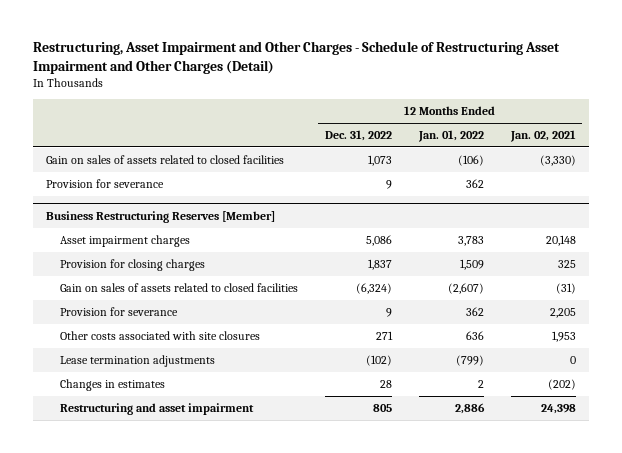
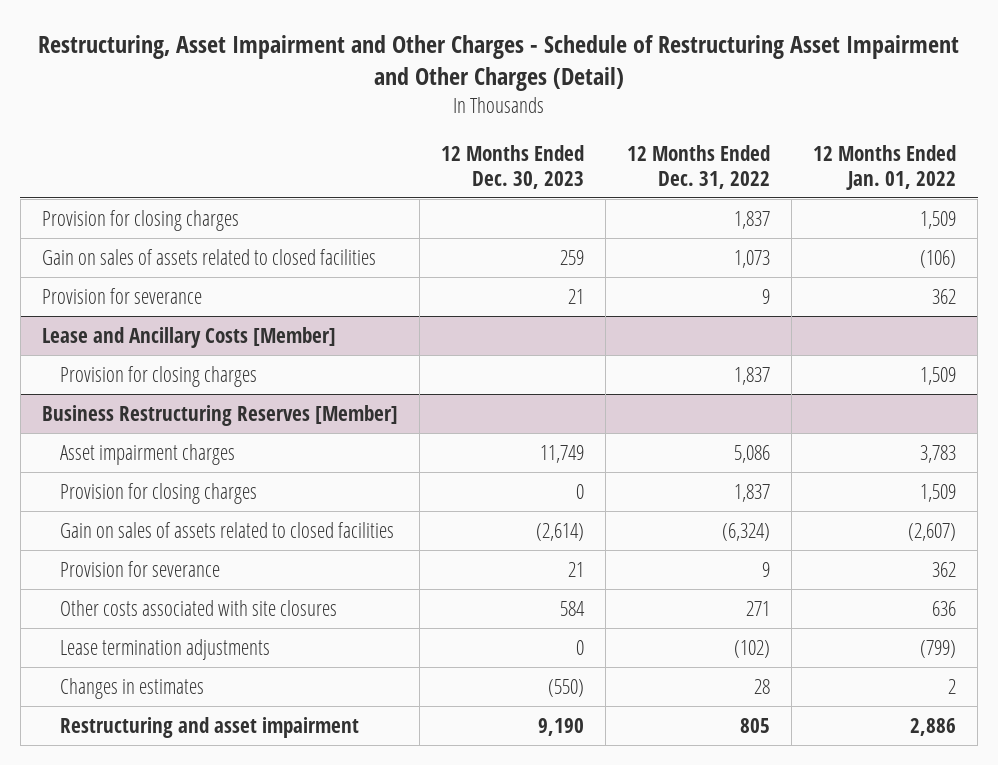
[509,130,576,143] Jan. 02, 2021 -> none
none -> [440,145,584,189] 12 Months Ended Dec. 30, 2023
none -> [41,210,239,232] Provision for closing charges
none -> [41,327,336,349] Lease and Ancillary Costs [Member]
none -> [60,366,258,388] Provision for closing charges

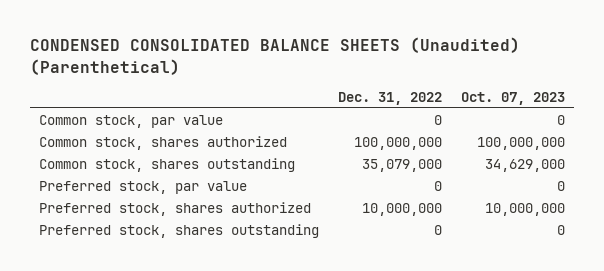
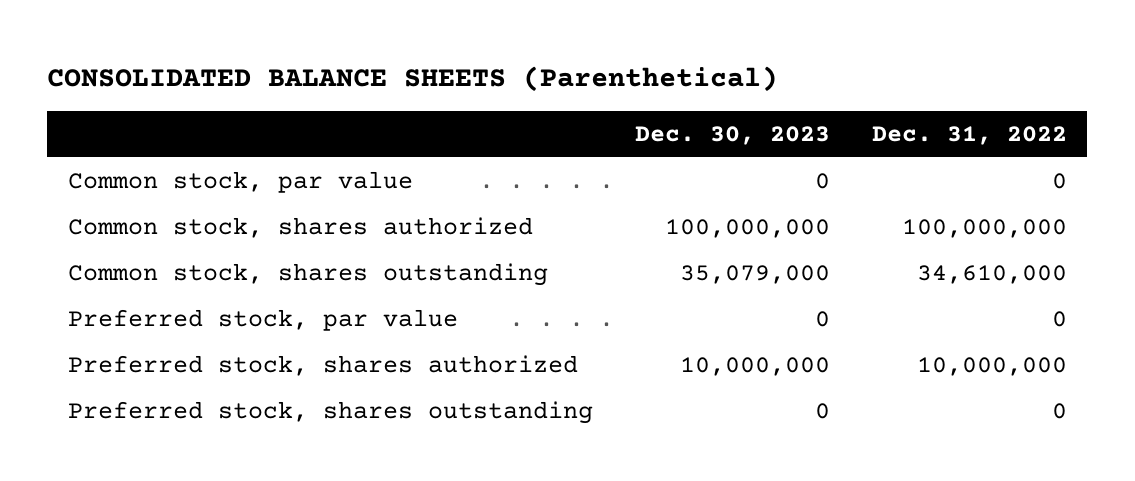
[29,37,520,75] CONDENSED CONSOLIDATED BALANCE SHEETS (Unaudited) (Parenthetical) -> [47,66,779,93] CONSOLIDATED BALANCE SHEETS (Parenthetical)
[460,92,565,106] Oct. 07, 2023 -> none
none -> [634,126,830,146] Dec. 30, 2023
[361,158,442,172] 35,079,000 -> [916,265,1067,285] 34,610,000

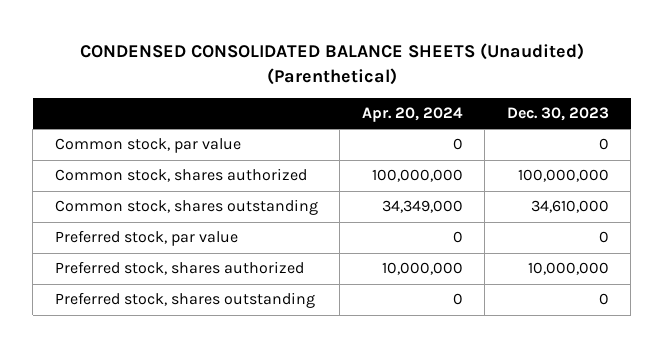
[47,66,779,93] CONSOLIDATED BALANCE SHEETS (Parenthetical) -> [79,43,584,85] CONDENSED CONSOLIDATED BALANCE SHEETS (Unaudited) (Parenthetical)
[871,126,1067,146] Dec. 31, 2022 -> none
none -> [361,106,463,122] Apr. 20, 2024
[679,265,830,285] 35,079,000 -> [530,200,609,214] 34,610,000

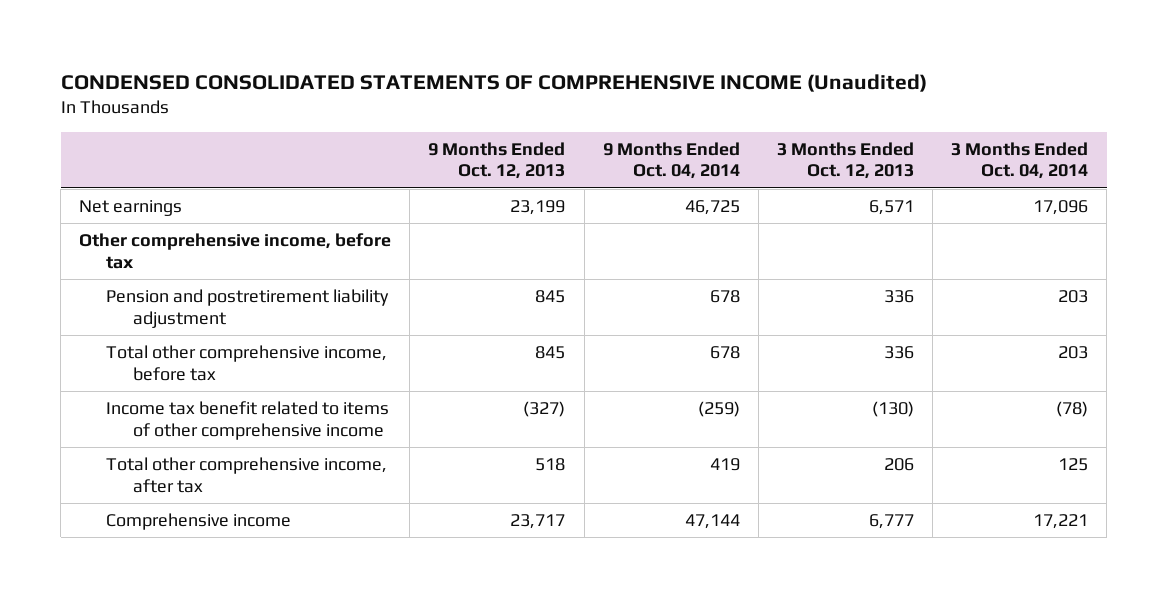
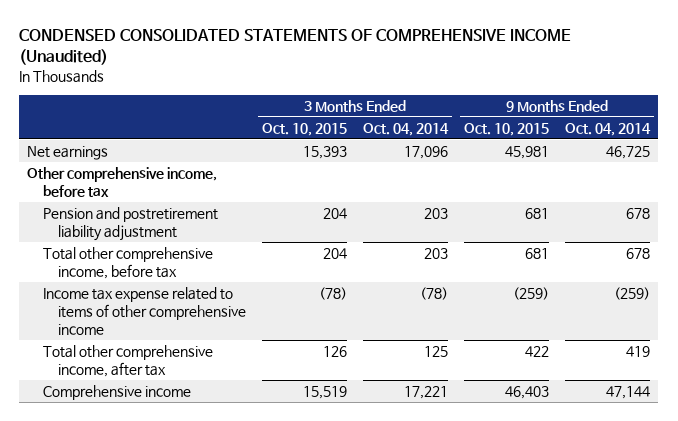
[428,141,566,180] 9 Months Ended Oct. 12, 2013 -> none
[776,141,914,180] 3 Months Ended Oct. 12, 2013 -> none
none -> [262,122,348,136] Oct. 10, 2015
none -> [464,122,550,136] Oct. 10, 2015
[106,400,390,440] Income tax benefit related to items of other comprehensive income -> [42,286,247,336] Income tax expense related to items of other comprehensive income

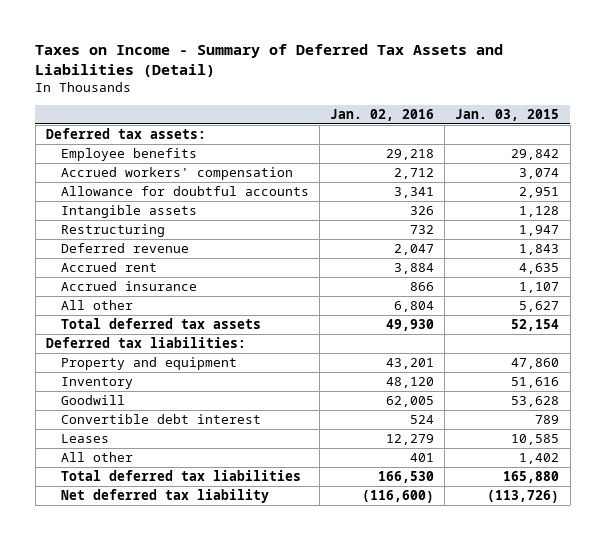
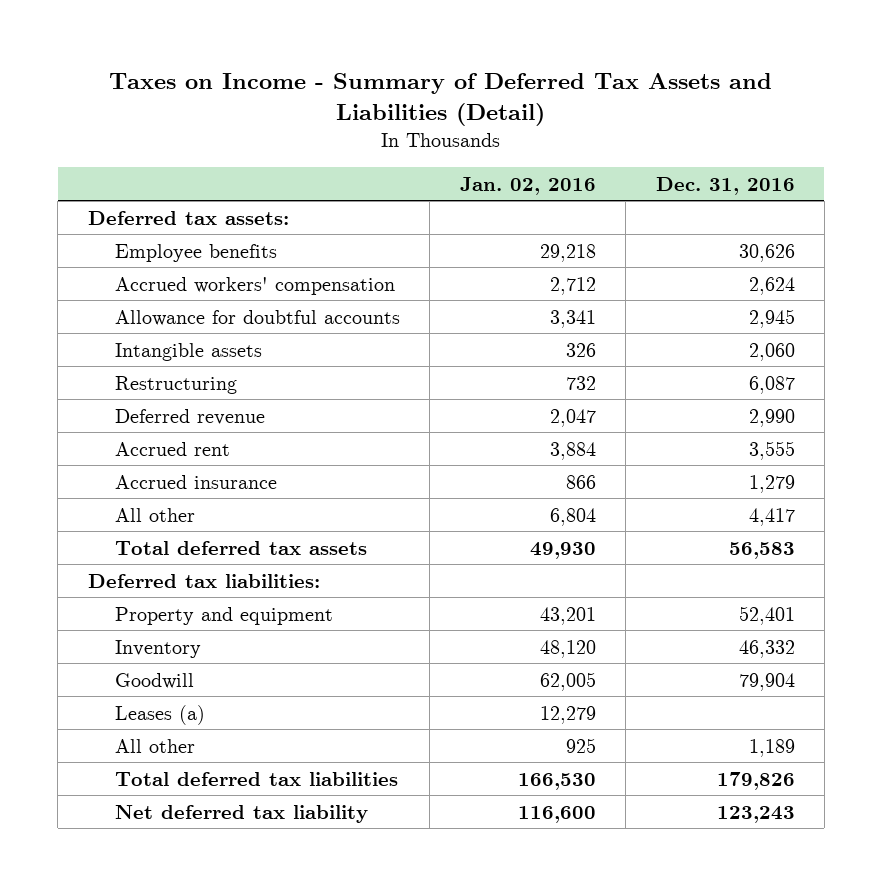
[455,109,560,122] Jan. 03, 2015 -> none
none -> [655,176,795,195] Dec. 31, 2016
[60,413,261,424] Convertible debt interest -> none
[60,433,109,443] Leases -> [115,704,206,725] Leases (a)
[410,452,435,462] 401 -> [565,737,596,753] 925
[362,489,435,503] (116,600) -> [517,805,596,823] 116,600

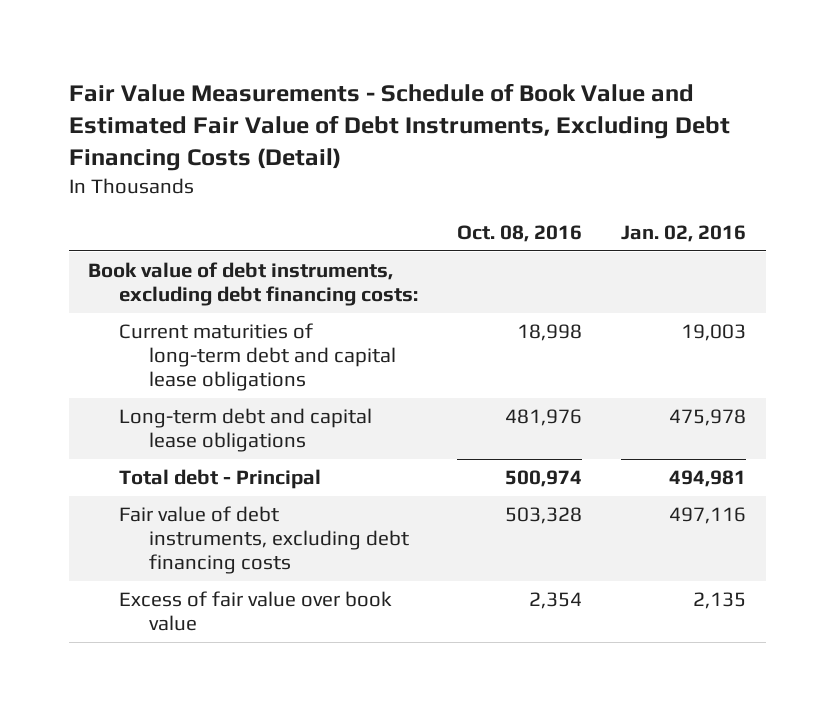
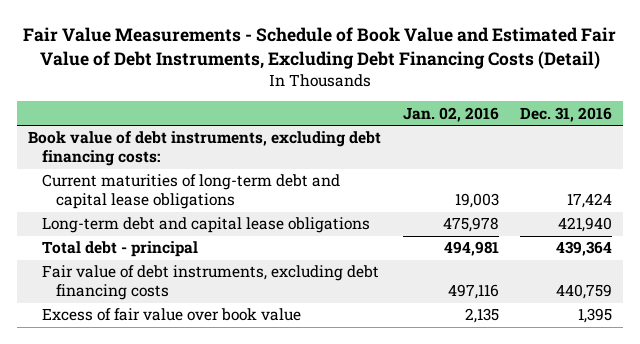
[457,225,583,243] Oct. 08, 2016 -> none
none -> [520,106,613,122] Dec. 31, 2016
[118,469,321,490] Total debt - Principal -> [41,241,198,258] Total debt - principal

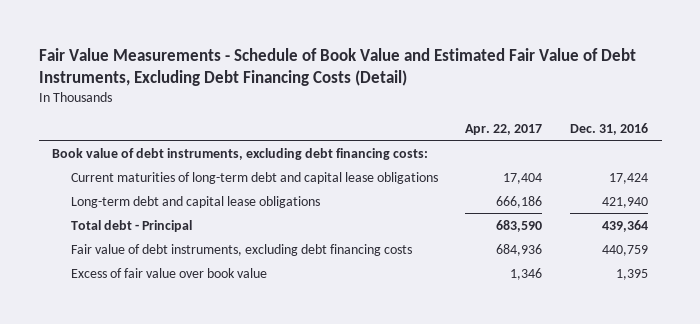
[402,106,499,122] Jan. 02, 2016 -> none
none -> [465,123,543,135] Apr. 22, 2017
[41,241,198,258] Total debt - principal -> [70,219,192,232] Total debt - Principal

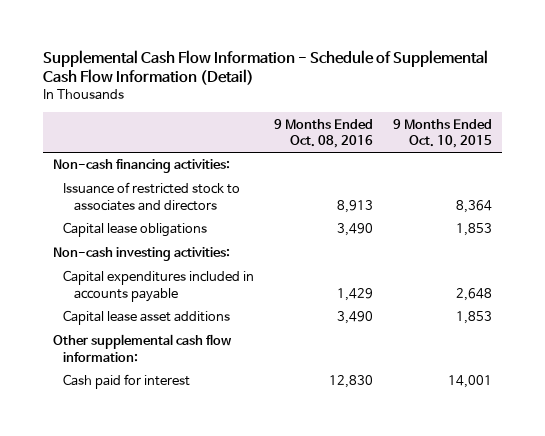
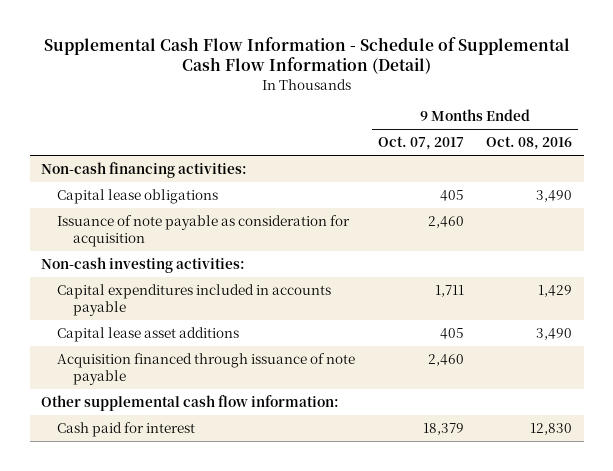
[392,118,492,148] 9 Months Ended Oct. 10, 2015 -> none
none -> [377,136,464,151] Oct. 07, 2017
[63,182,241,211] Issuance of restricted stock to associates and directors -> none
none -> [56,214,350,248] Issuance of note payable as consideration for acquisition
none -> [56,352,355,386] Acquisition financed through issuance of note payable

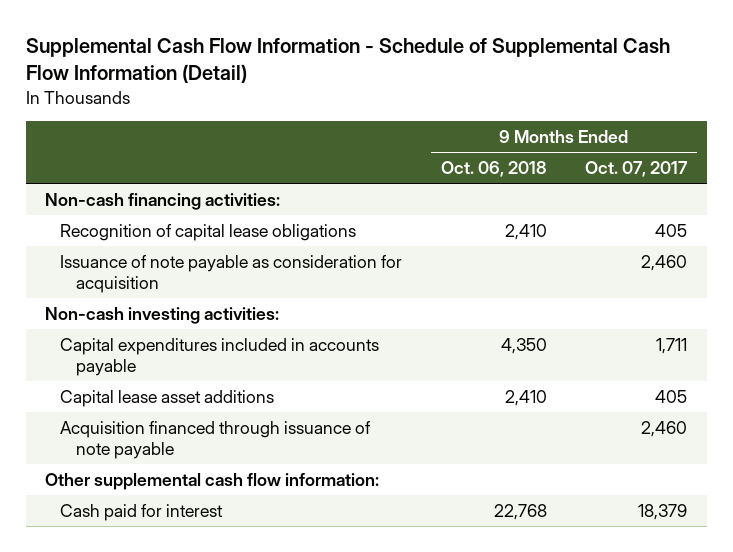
[486,136,573,151] Oct. 08, 2016 -> none
none -> [440,161,547,178] Oct. 06, 2018
[56,188,218,204] Capital lease obligations -> [60,223,357,241] Recognition of capital lease obligations

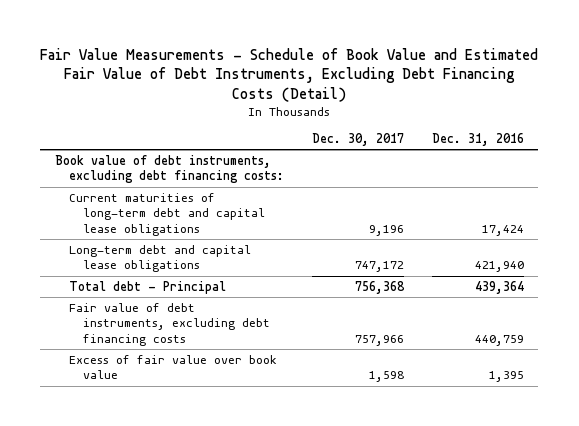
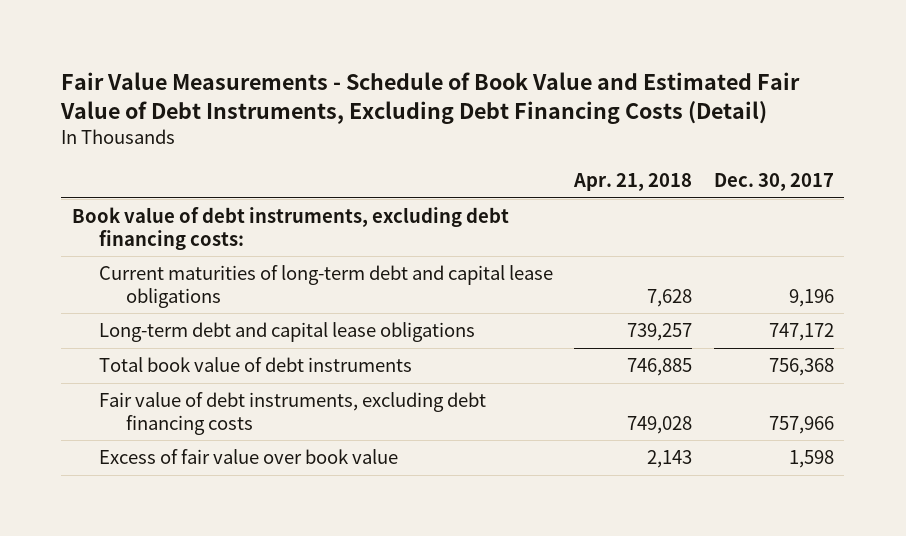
[432,133,525,147] Dec. 31, 2016 -> none
none -> [573,172,693,191] Apr. 21, 2018
[68,280,226,294] Total debt - Principal -> [99,357,413,373] Total book value of debt instruments

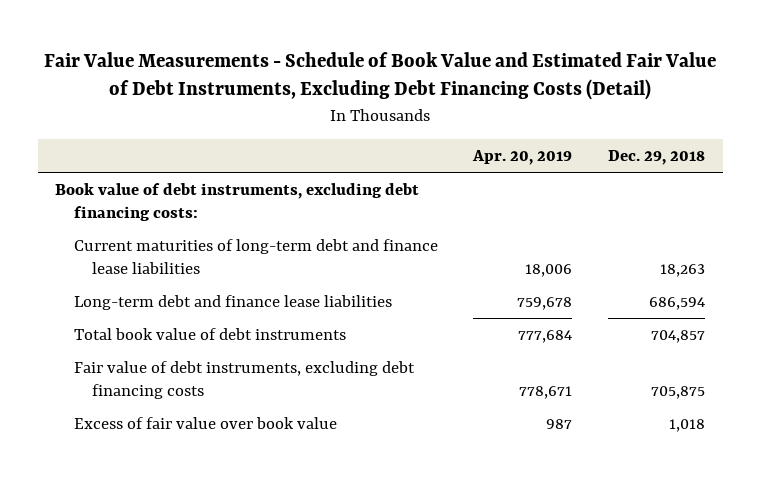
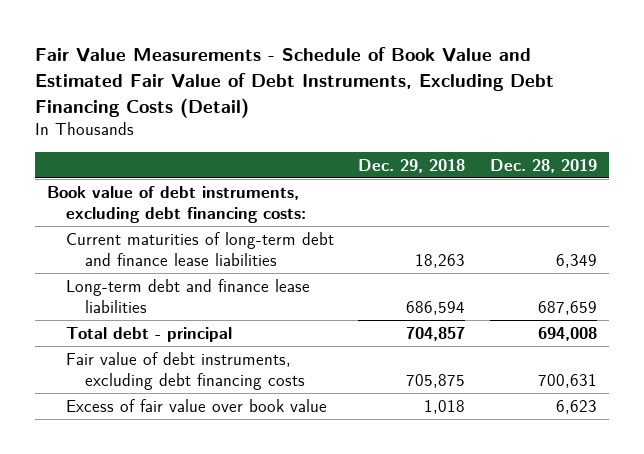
[472,149,573,165] Apr. 20, 2019 -> none
none -> [489,158,597,173] Dec. 28, 2019
[73,327,346,340] Total book value of debt instruments -> [66,326,233,342] Total debt - principal

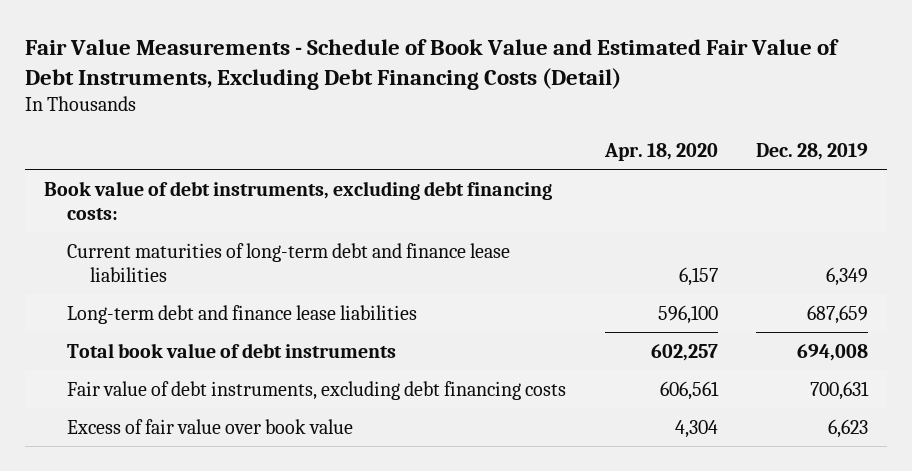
[358,158,466,173] Dec. 29, 2018 -> none
none -> [603,142,718,161] Apr. 18, 2020
[66,326,233,342] Total debt - principal -> [66,342,396,358] Total book value of debt instruments

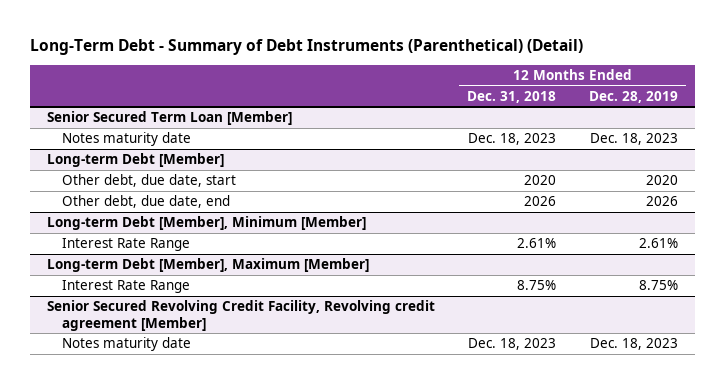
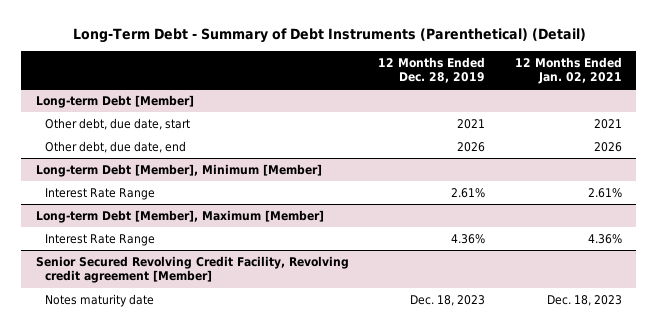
[467,91,557,104] Dec. 31, 2018 -> none
none -> [514,56,622,85] 12 Months Ended Jan. 02, 2021
[46,111,292,126] Senior Secured Term Loan [Member] -> none
[62,132,192,147] Notes maturity date -> none
[646,175,679,186] 2020 -> [457,118,486,129] 2021
[639,280,679,291] 8.75% -> [451,233,486,244] 4.36%

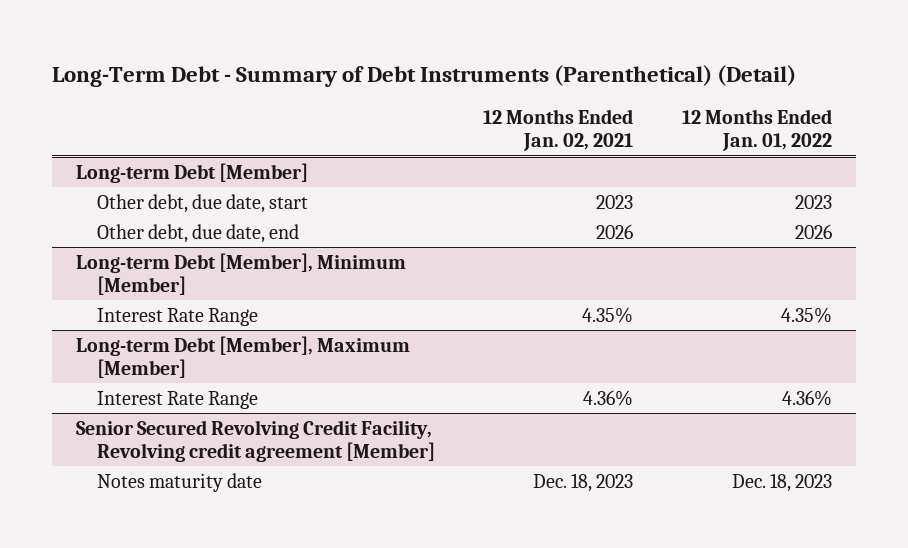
[378,56,486,84] 12 Months Ended Dec. 28, 2019 -> none
none -> [681,109,832,152] 12 Months Ended Jan. 01, 2022
[593,118,622,129] 2021 -> [596,194,634,209] 2023
[587,187,622,198] 2.61% -> [582,306,634,323] 4.35%

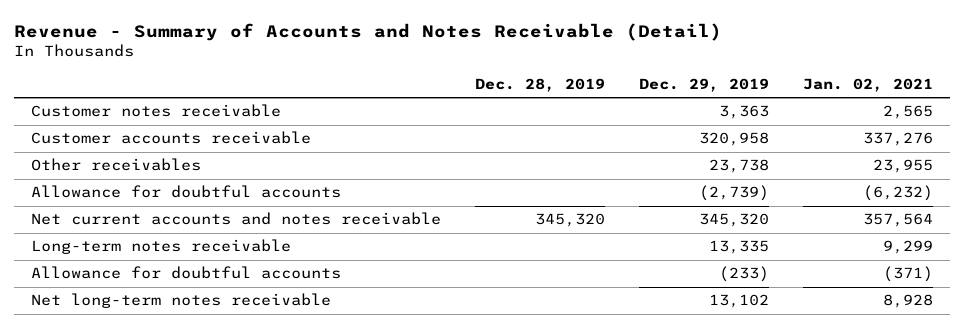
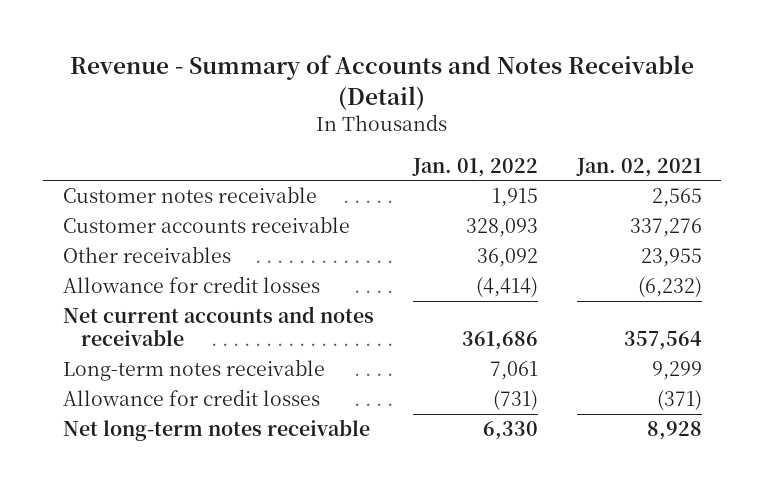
[475,78,606,93] Dec. 28, 2019 -> none
[638,78,769,93] Dec. 29, 2019 -> none
none -> [411,157,538,177] Jan. 01, 2022
[31,185,342,199] Allowance for doubtful accounts -> [62,275,320,293] Allowance for credit losses
[31,266,342,280] Allowance for doubtful accounts -> [62,388,320,406] Allowance for credit losses

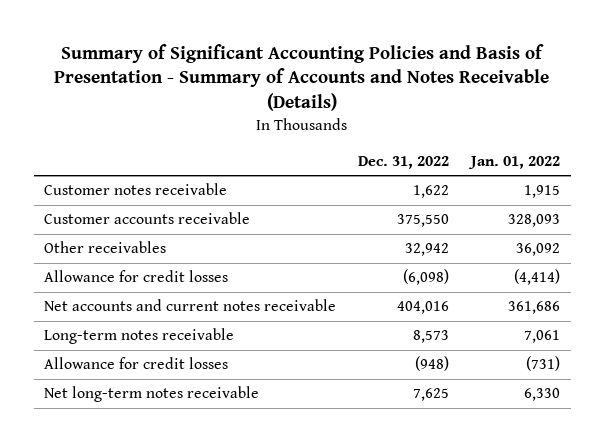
[70,54,695,110] Revenue - Summary of Accounts and Notes Receivable (Detail) -> [54,43,550,112] Summary of Significant Accounting Policies and Basis of Presentation - Summary of Accounts and Notes Receivable (Details)
[575,157,702,177] Jan. 02, 2021 -> none
none -> [358,155,450,169] Dec. 31, 2022
[62,305,374,347] Net current accounts and notes receivable -> [44,299,337,312] Net accounts and current notes receivable

